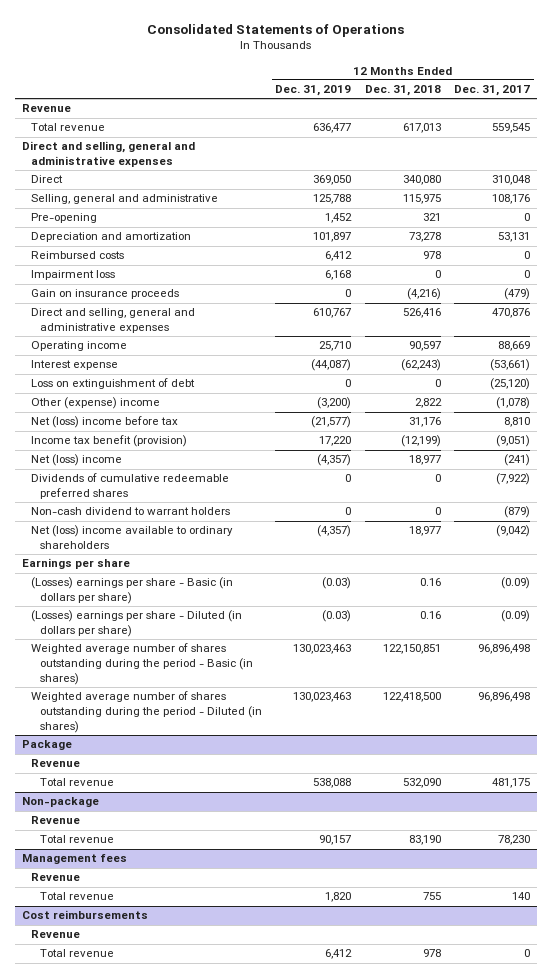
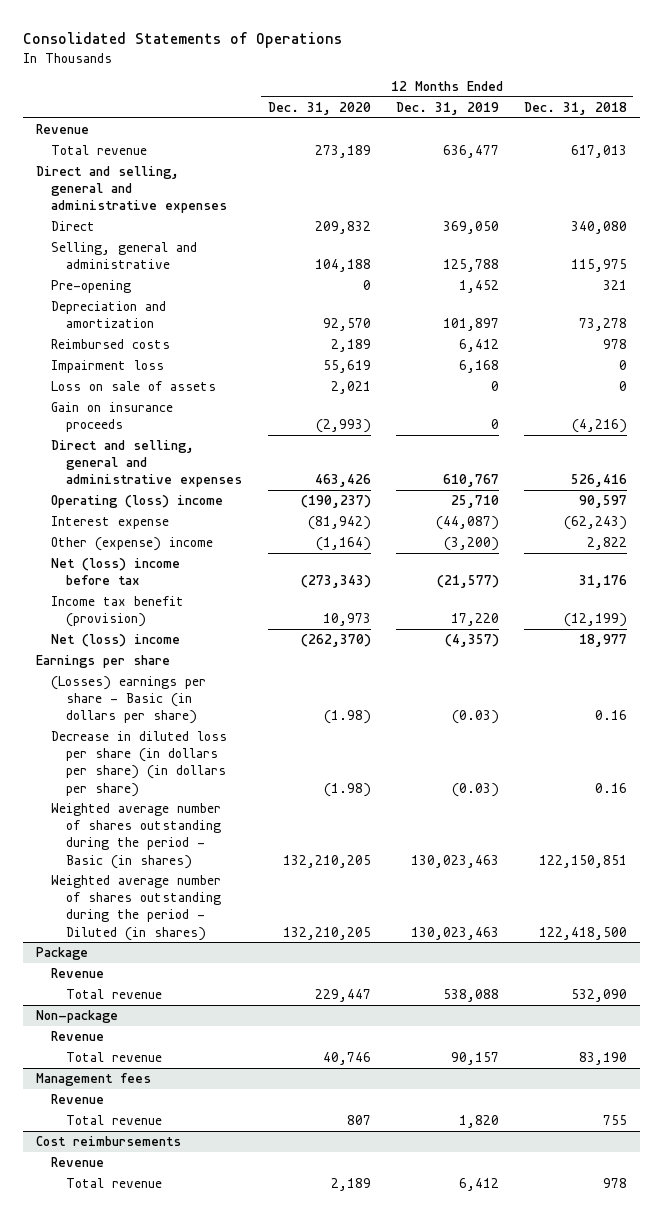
[454,85,531,97] Dec. 31, 2017 -> none
none -> [267,101,371,115] Dec. 31, 2020
none -> [51,381,217,392] Loss on sale of assets
[31,341,128,352] Operating income -> [51,495,224,509] Operating (loss) income
[31,378,196,390] Loss on extinguishment of debt -> none
[31,473,230,500] Dividends of cumulative redeemable preferred shares -> none
[31,507,231,516] Non-cash dividend to warrant holders -> none
[31,525,234,550] Net (loss) income available to ordinary shareholders -> none
[31,610,243,638] (Losses) earnings per share - Diluted (in dollars per share) -> [51,731,228,797] Decrease in diluted loss per share (in dollars per share) (in dollars per share)

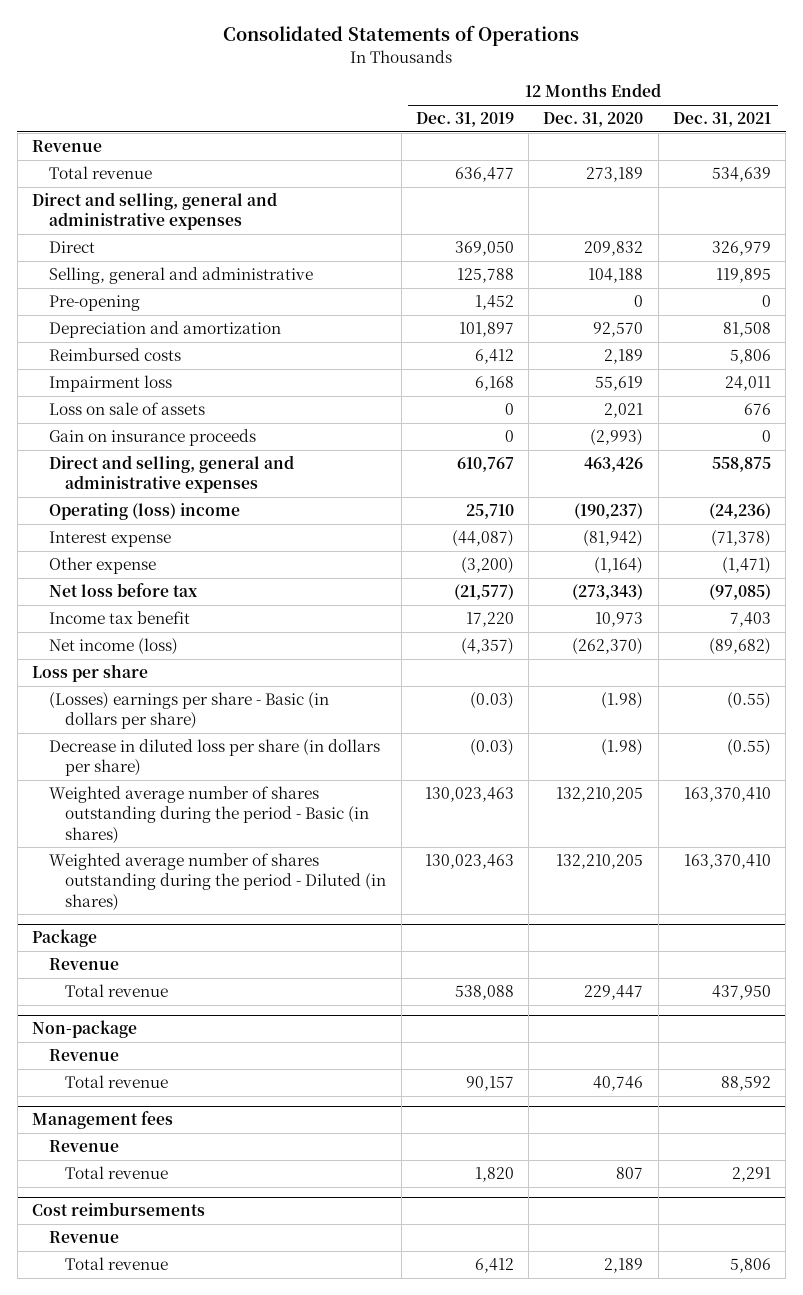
[524,101,628,115] Dec. 31, 2018 -> none
none -> [672,112,771,128] Dec. 31, 2021
[51,537,214,552] Other (expense) income -> [48,557,156,575] Other expense
[51,558,181,586] Net (loss) income before tax -> [48,583,198,598] Net loss before tax
[51,596,185,628] Income tax benefit (provision) -> [48,611,190,625] Income tax benefit
[51,634,181,648] Net (loss) income -> [48,638,178,656] Net income (loss)
[35,655,170,669] Earnings per share -> [31,664,148,683] Loss per share
[51,731,228,797] Decrease in diluted loss per share (in dollars per share) (in dollars per share) -> [48,739,380,777] Decrease in diluted loss per share (in dollars per share)

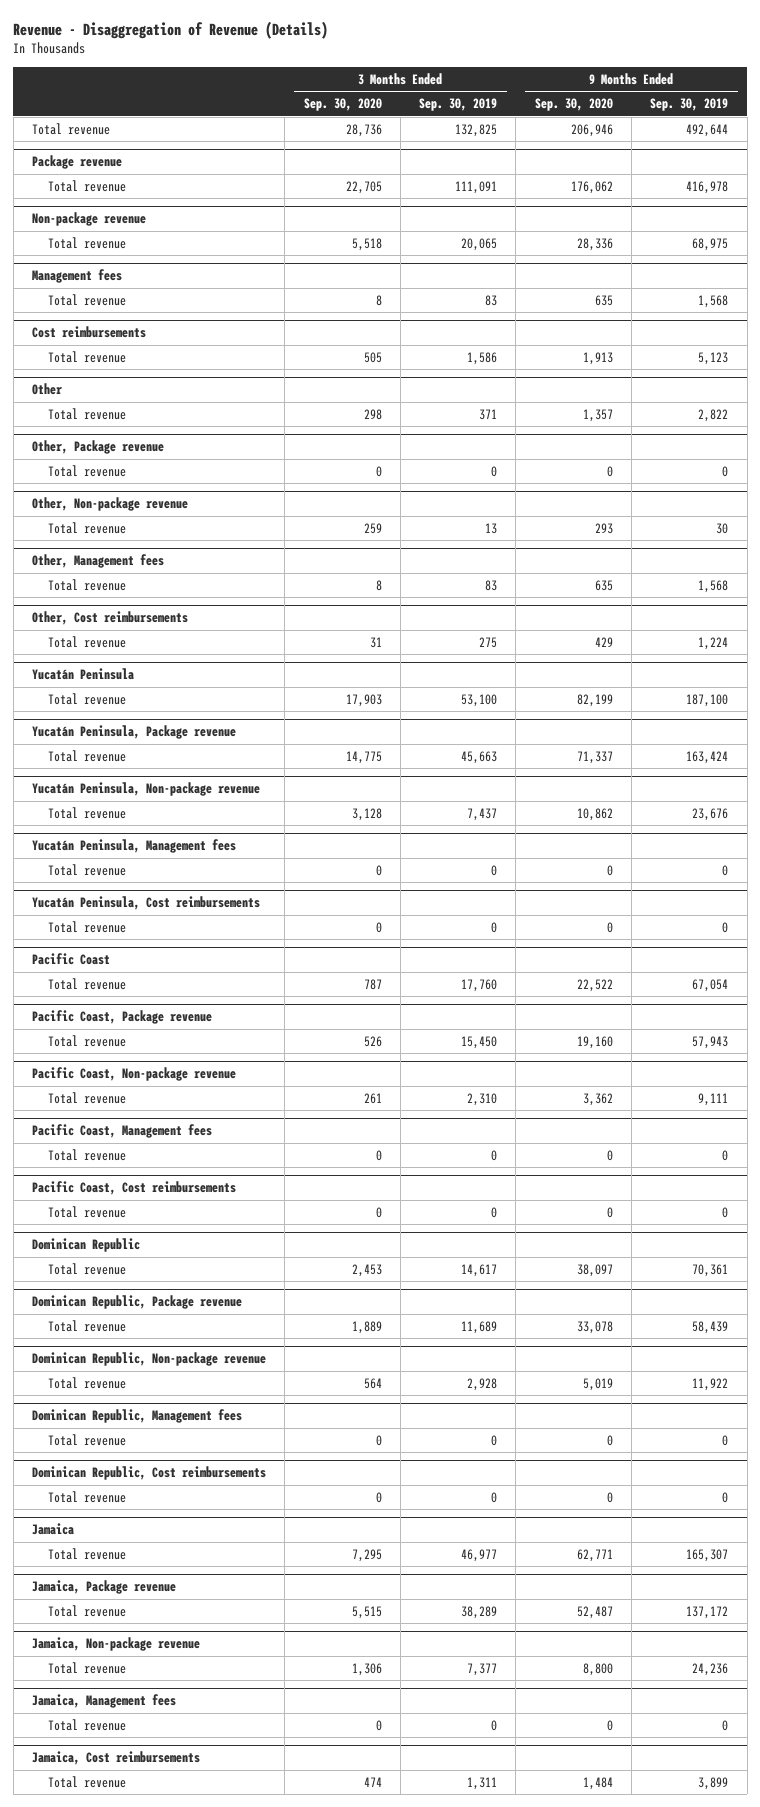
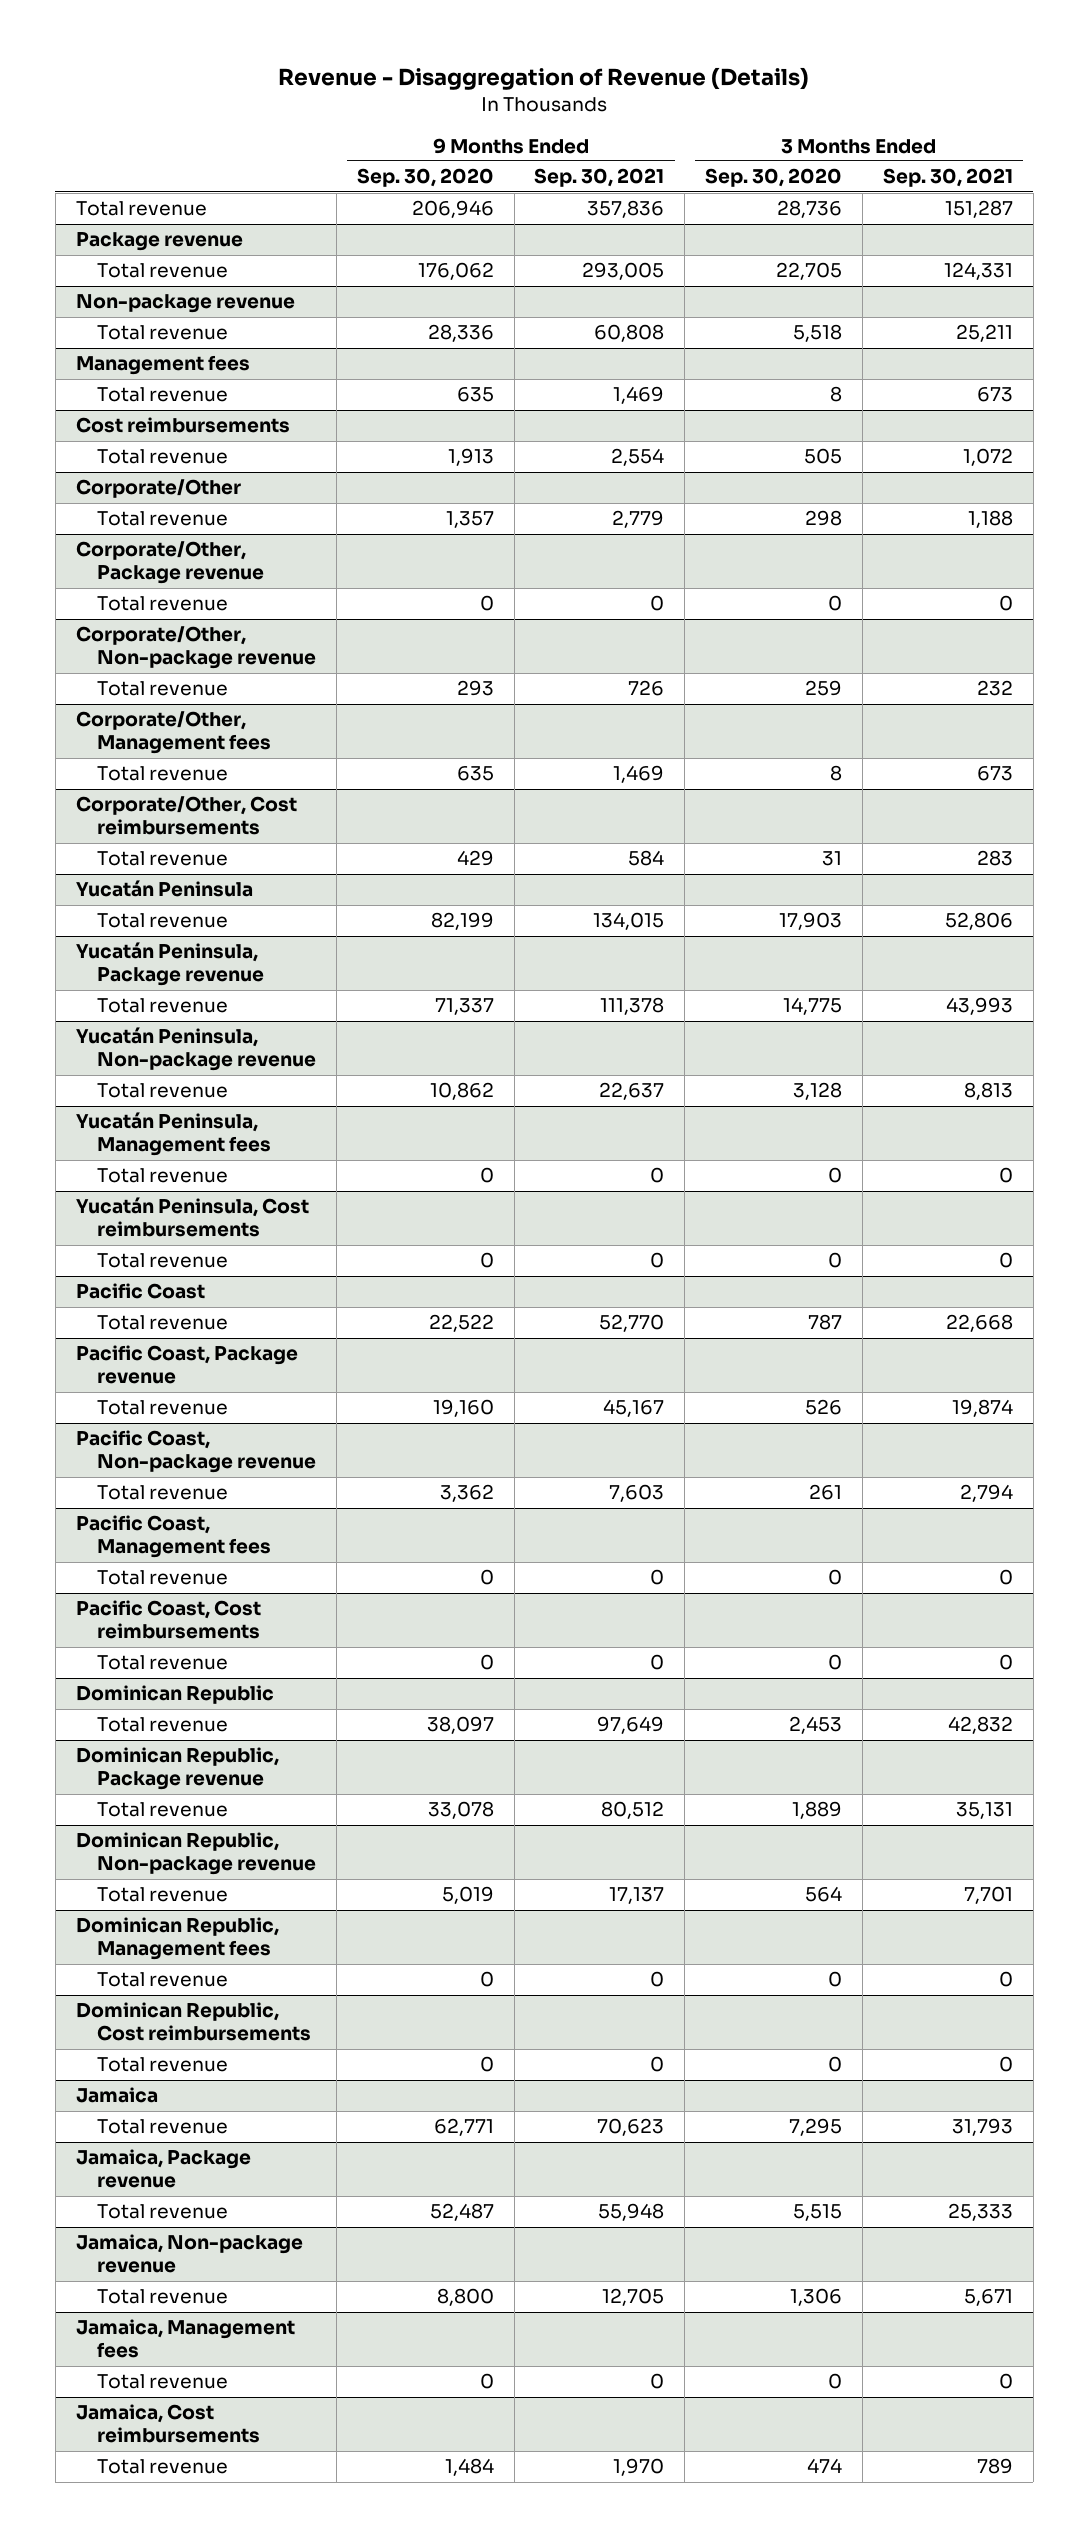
[419,98,498,112] Sep. 30, 2019 -> none
[650,98,729,112] Sep. 30, 2019 -> none
none -> [534,168,665,188] Sep. 30, 2021
none -> [882,168,1013,188] Sep. 30, 2021
[31,383,62,396] Other -> [75,479,241,499] Corporate/Other
[31,440,164,455] Other, Package revenue -> [75,541,265,585] Corporate/Other, Package revenue
[31,497,188,512] Other, Non-package revenue -> [75,626,317,670] Corporate/Other, Non-package revenue
[31,554,164,569] Other, Management fees -> [75,711,272,755] Corporate/Other, Management fees
[31,611,188,626] Other, Cost reimbursements -> [75,796,297,836] Corporate/Other, Cost reimbursements

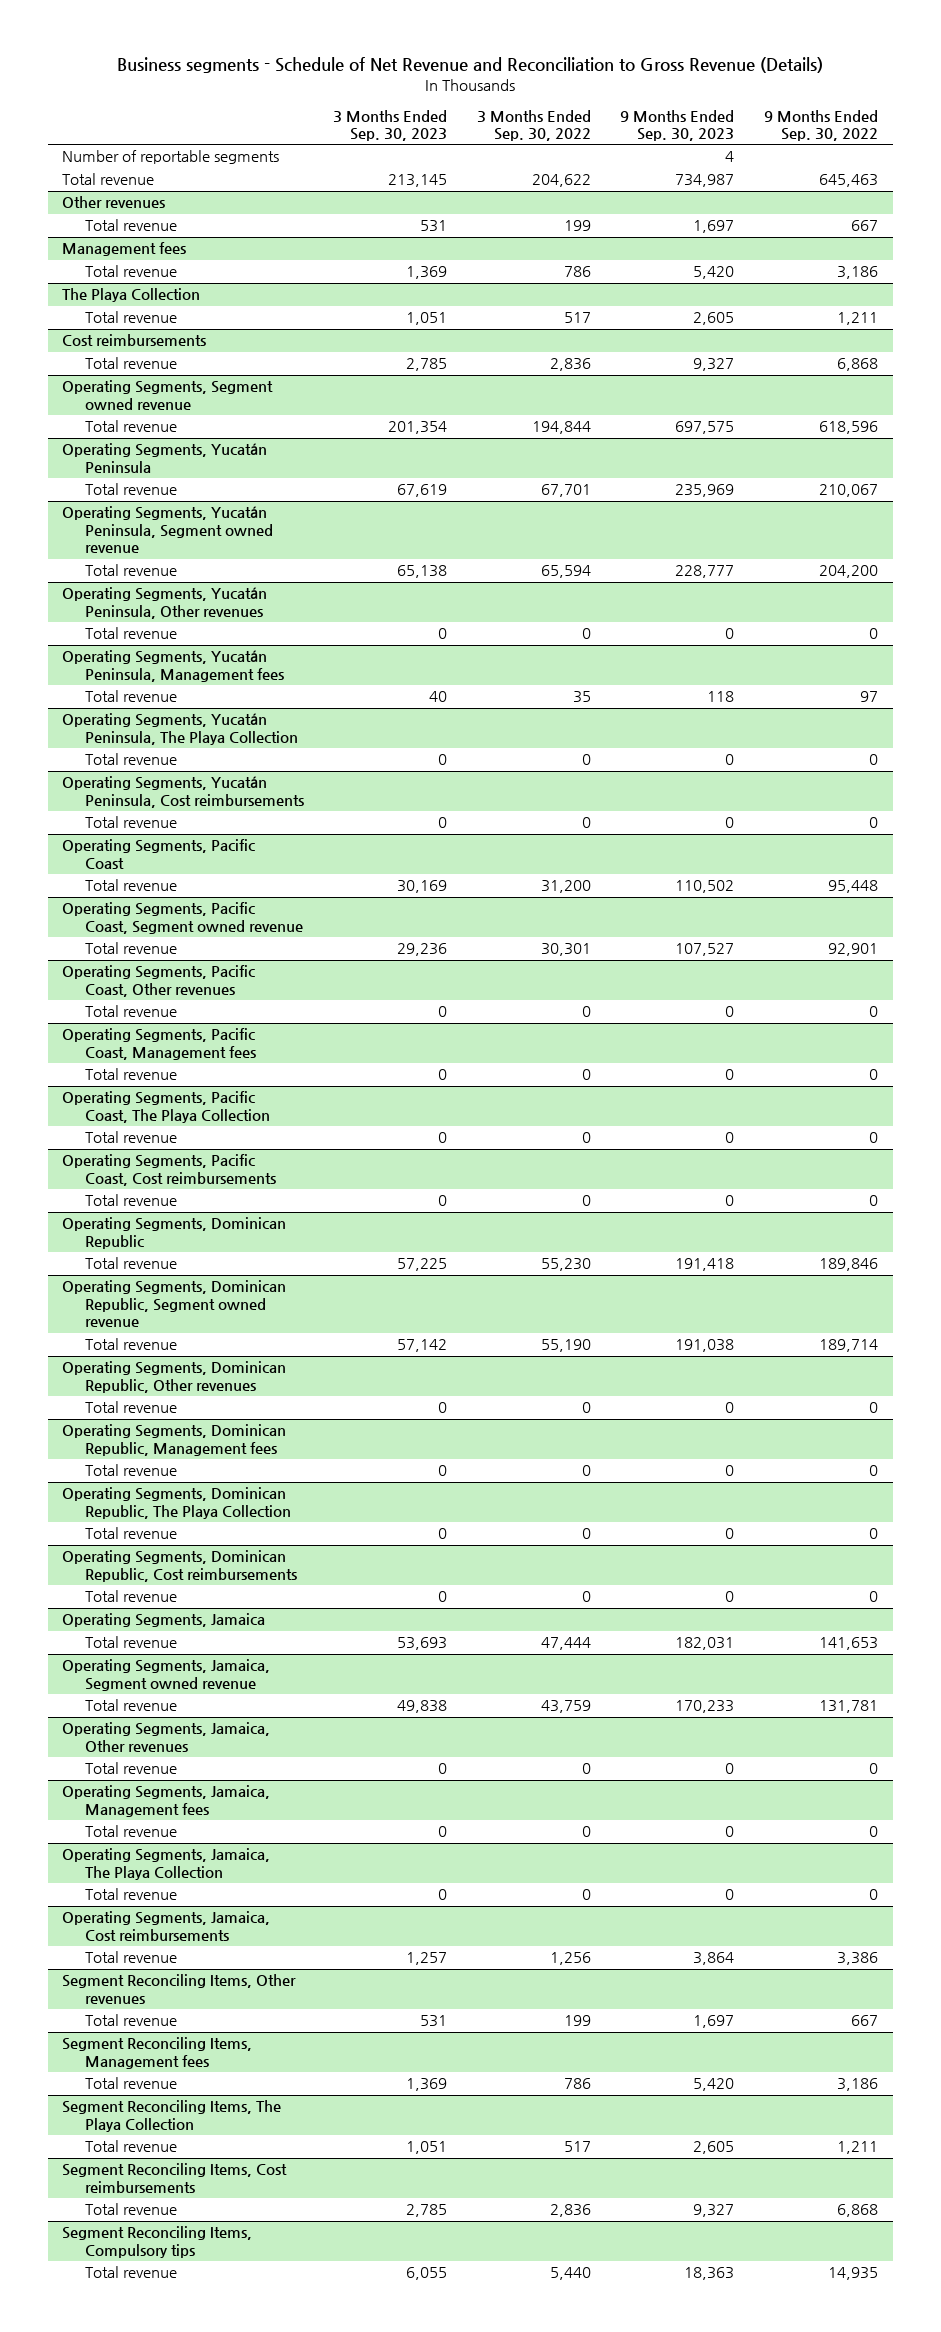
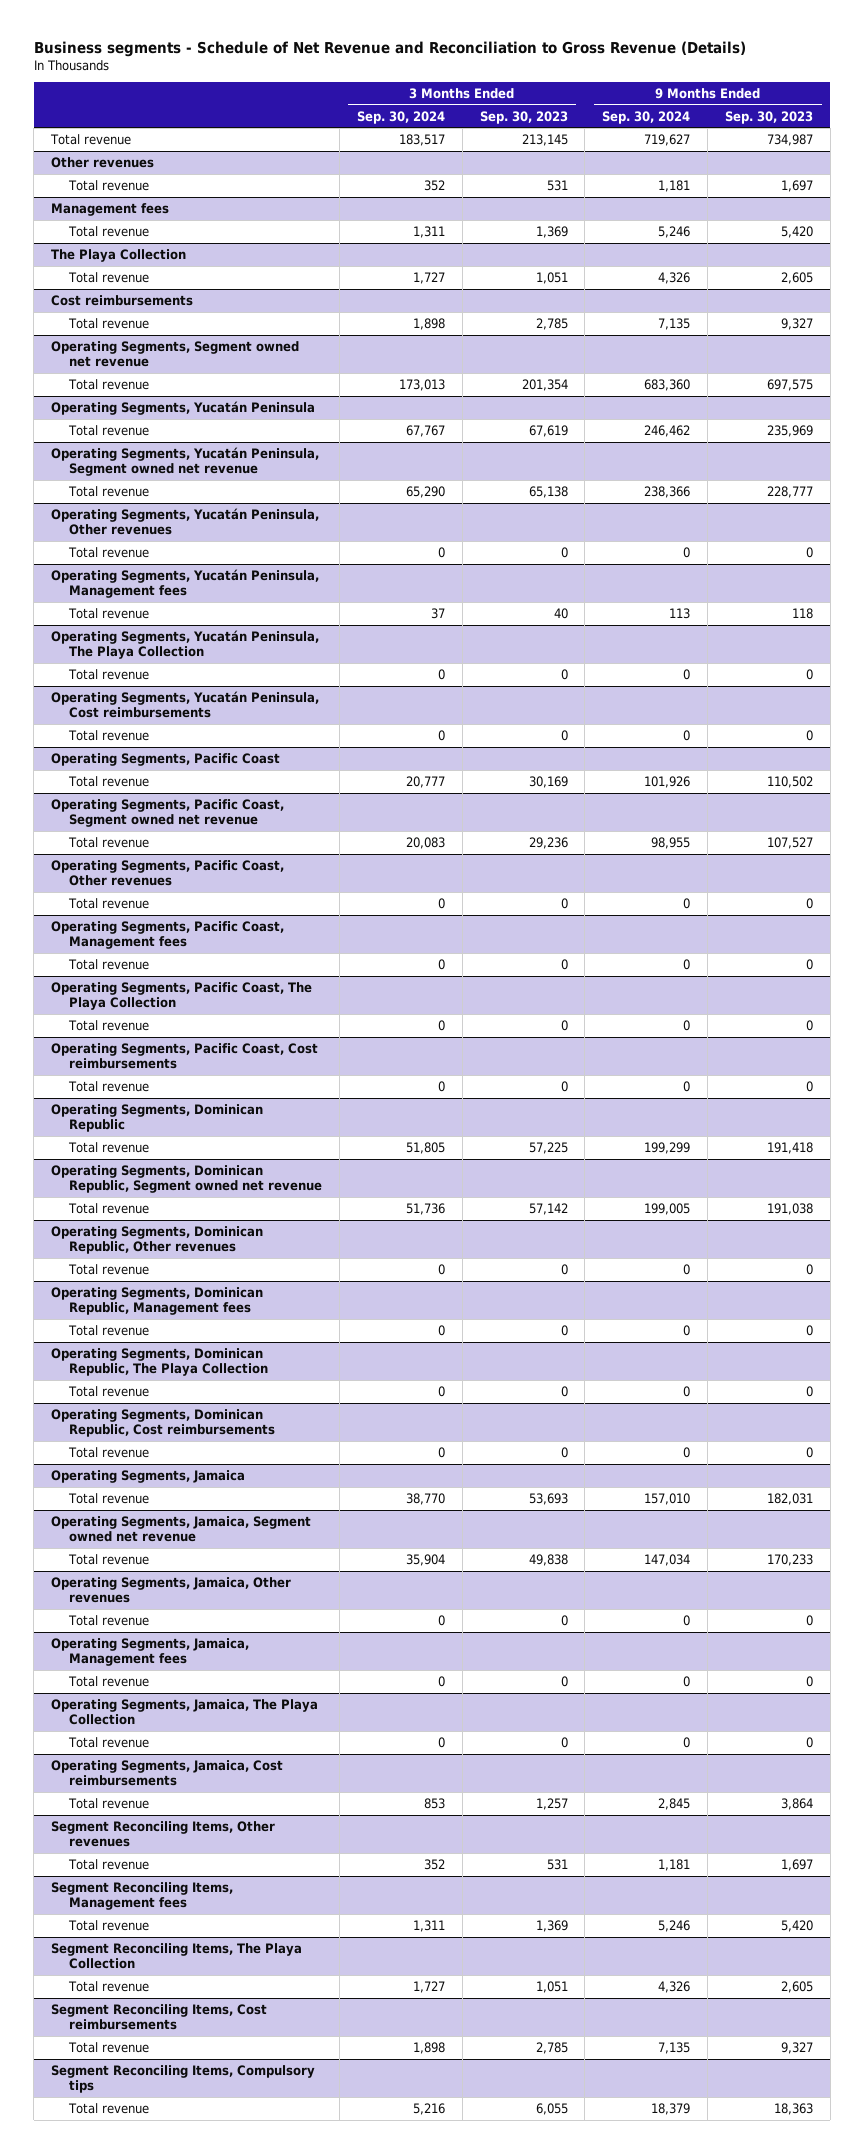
[476,109,591,142] 3 Months Ended Sep. 30, 2022 -> none
[764,109,879,142] 9 Months Ended Sep. 30, 2022 -> none
none -> [356,110,445,124] Sep. 30, 2024
none -> [602,110,691,124] Sep. 30, 2024
[62,150,280,165] Number of reportable segments -> none
[62,380,274,410] Operating Segments, Segment owned revenue -> [50,340,299,368] Operating Segments, Segment owned net revenue
[62,506,273,554] Operating Segments, Yucatán Peninsula, Segment owned revenue -> [50,446,319,477] Operating Segments, Yucatán Peninsula, Segment owned net revenue
[62,902,303,934] Operating Segments, Pacific Coast, Segment owned revenue -> [50,798,284,828] Operating Segments, Pacific Coast, Segment owned net revenue
[62,1280,287,1328] Operating Segments, Dominican Republic, Segment owned revenue -> [50,1164,323,1194] Operating Segments, Dominican Republic, Segment owned net revenue
[62,1659,271,1691] Operating Segments, Jamaica, Segment owned revenue -> [50,1515,311,1543] Operating Segments, Jamaica, Segment owned net revenue

